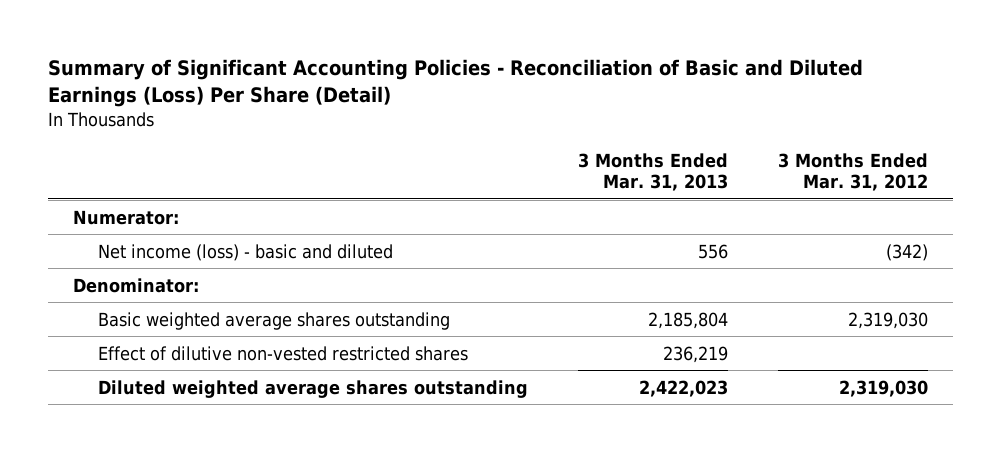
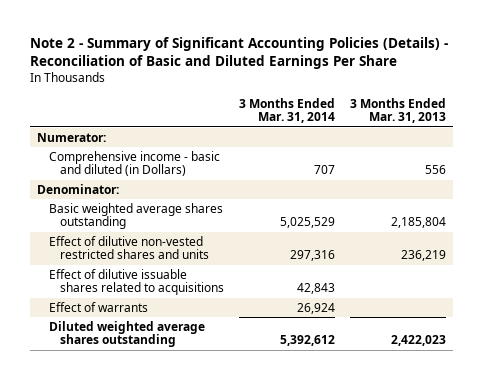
[47,59,863,108] Summary of Significant Accounting Policies - Reconciliation of Basic and Diluted Earnings (Loss) Per Share (Detail) -> [29,37,448,70] Note 2 - Summary of Significant Accounting Policies (Details) - Reconciliation of Basic and Diluted Earnings Per Share
[778,153,929,191] 3 Months Ended Mar. 31, 2012 -> none
none -> [238,97,335,124] 3 Months Ended Mar. 31, 2014
[98,243,394,261] Net income (loss) - basic and diluted -> [48,150,220,177] Comprehensive income - basic and diluted (in Dollars)
[98,345,469,361] Effect of dilutive non-vested restricted shares -> [48,235,209,260] Effect of dilutive non-vested restricted shares and units
none -> [48,268,224,296] Effect of dilutive issuable shares related to acquisitions
none -> [48,301,148,312] Effect of warrants

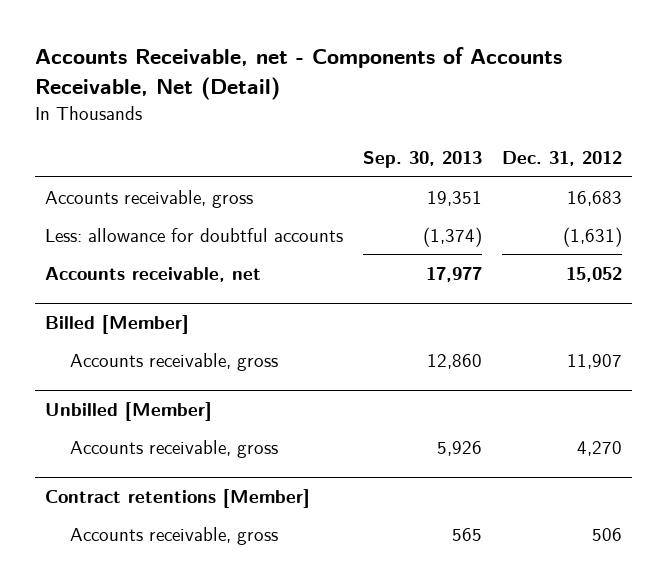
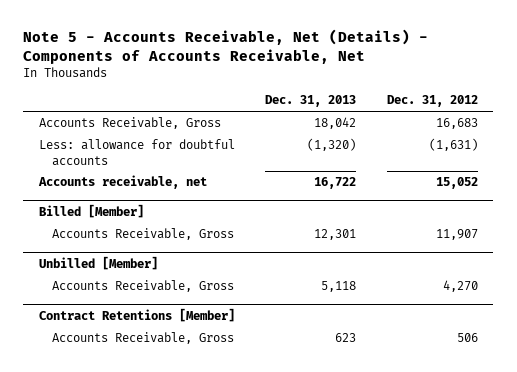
[34,47,562,101] Accounts Receivable, net - Components of Accounts Receivable, Net (Detail) -> [23,28,429,64] Note 5 - Accounts Receivable, Net (Details) - Components of Accounts Receivable, Net
[362,151,482,169] Sep. 30, 2013 -> none
none -> [265,95,357,108] Dec. 31, 2013
[44,189,253,208] Accounts receivable, gross -> [38,117,221,130] Accounts Receivable, Gross
[69,352,278,371] Accounts receivable, gross -> [52,228,235,241] Accounts Receivable, Gross
[69,439,278,458] Accounts receivable, gross -> [52,280,235,293] Accounts Receivable, Gross
[44,489,310,509] Contract retentions [Member] -> [38,307,235,322] Contract Retentions [Member]
[69,526,278,545] Accounts receivable, gross -> [52,332,235,345] Accounts Receivable, Gross

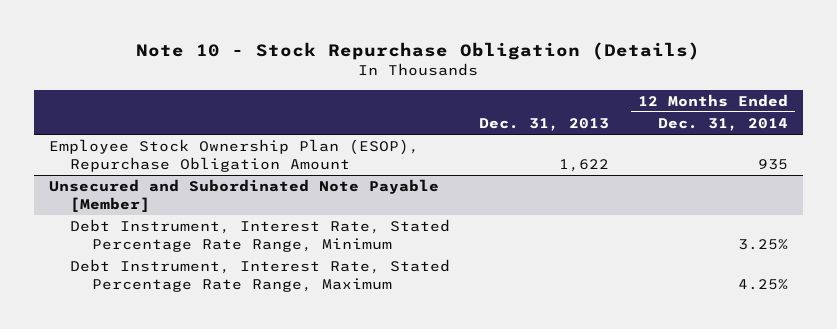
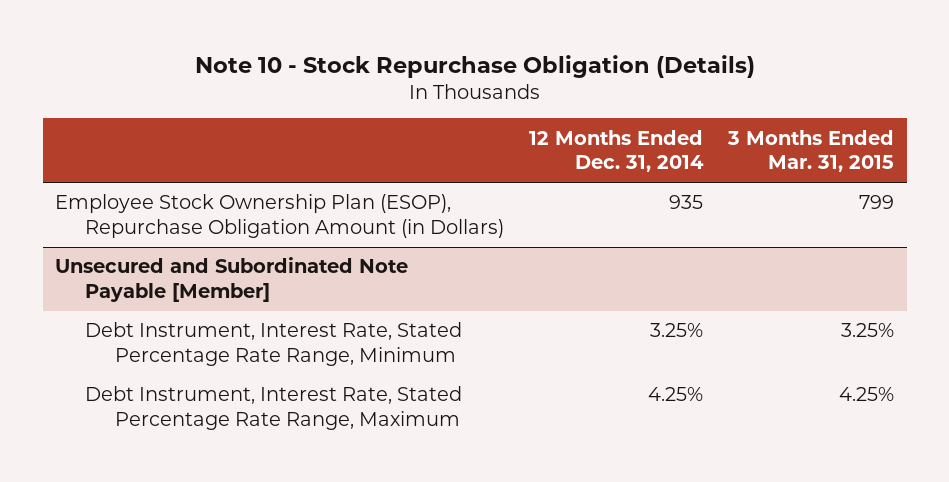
[479,118,610,132] Dec. 31, 2013 -> none
none -> [727,129,895,173] 3 Months Ended Mar. 31, 2015
[48,139,419,172] Employee Stock Ownership Plan (ESOP), Repurchase Obligation Amount -> [55,194,504,239] Employee Stock Ownership Plan (ESOP), Repurchase Obligation Amount (in Dollars)

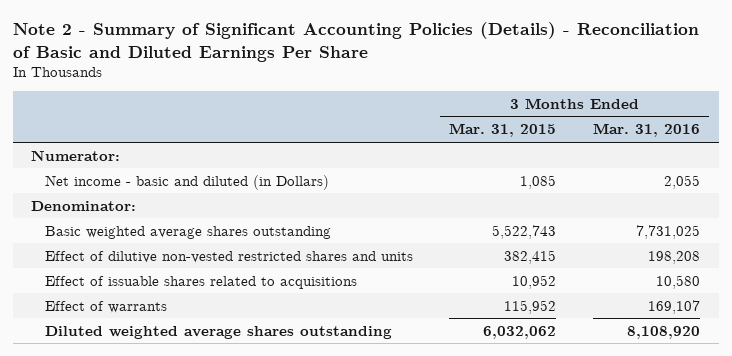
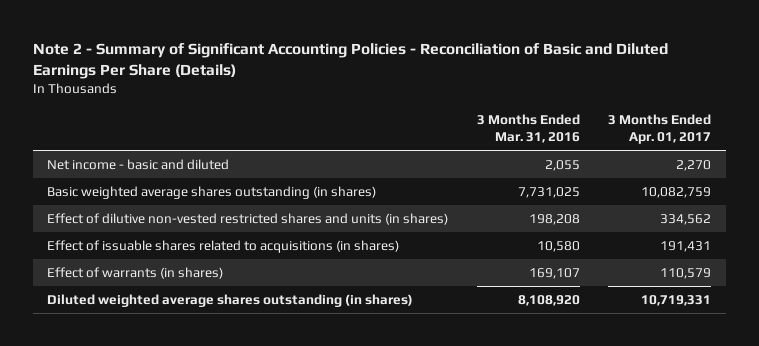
[12,22,699,62] Note 2 - Summary of Significant Accounting Policies (Details) - Reconciliation of Basic and Diluted Earnings Per Share -> [33,43,669,79] Note 2 - Summary of Significant Accounting Policies - Reconciliation of Basic and Diluted Earnings Per Share (Details)
[449,123,557,138] Mar. 31, 2015 -> none
none -> [608,114,712,145] 3 Months Ended Apr. 01, 2017
[31,149,121,161] Numerator: -> none
[31,200,137,211] Denominator: -> none
[44,174,329,190] Net income - basic and diluted (in Dollars) -> [47,158,230,170] Net income - basic and diluted
[44,225,331,239] Basic weighted average shares outstanding -> [47,185,377,199] Basic weighted average shares outstanding (in shares)
[44,250,413,263] Effect of dilutive non-vested restricted shares and units -> [47,212,449,225] Effect of dilutive non-vested restricted shares and units (in shares)
[44,275,357,289] Effect of issuable shares related to acquisitions -> [47,239,400,253] Effect of issuable shares related to acquisitions (in shares)
[44,300,167,313] Effect of warrants -> [47,266,224,279] Effect of warrants (in shares)
[44,325,392,339] Diluted weighted average shares outstanding -> [47,293,414,307] Diluted weighted average shares outstanding (in shares)

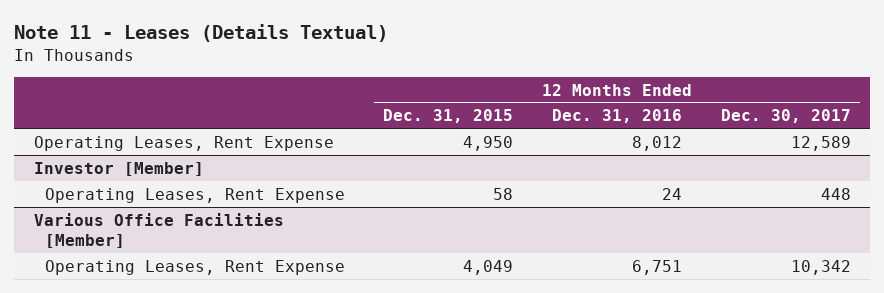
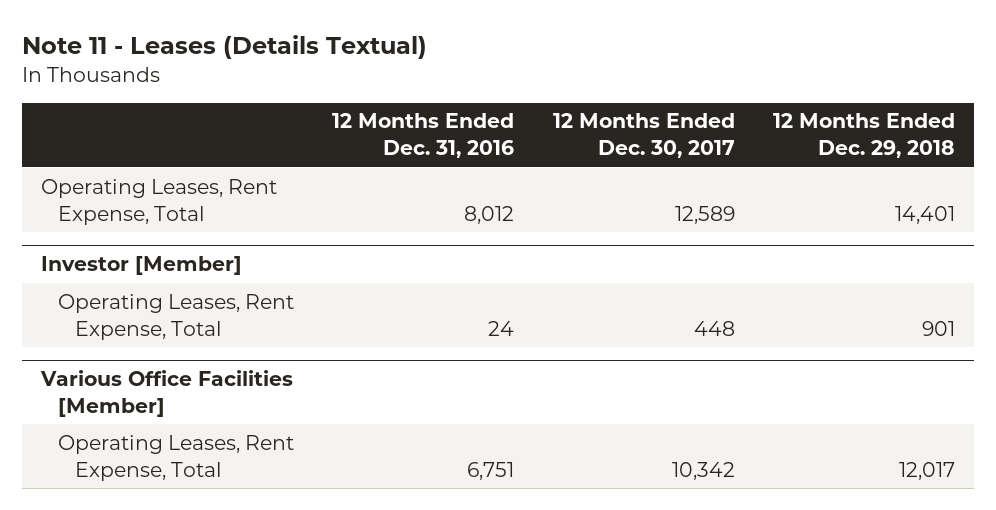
[383,109,514,124] Dec. 31, 2015 -> none
none -> [773,113,956,159] 12 Months Ended Dec. 29, 2018
[33,135,334,151] Operating Leases, Rent Expense -> [40,178,277,225] Operating Leases, Rent Expense, Total
[44,187,345,203] Operating Leases, Rent Expense -> [58,293,295,340] Operating Leases, Rent Expense, Total
[44,259,345,275] Operating Leases, Rent Expense -> [58,434,295,481] Operating Leases, Rent Expense, Total

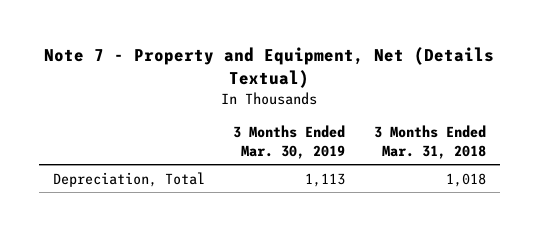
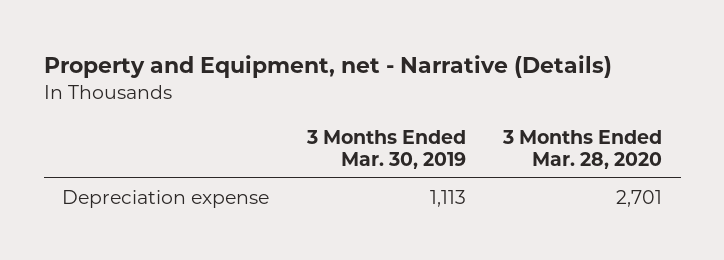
[44,47,495,89] Note 7 - Property and Equipment, Net (Details Textual) -> [43,55,612,79] Property and Equipment, net - Narrative (Details)
[373,125,486,159] 3 Months Ended Mar. 31, 2018 -> none
none -> [501,129,662,170] 3 Months Ended Mar. 28, 2020
[52,171,205,187] Depreciation, Total -> [62,190,270,209] Depreciation expense

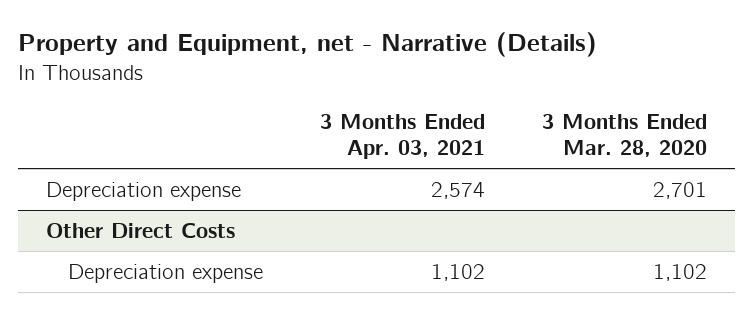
[305,129,466,170] 3 Months Ended Mar. 30, 2019 -> none
none -> [319,114,485,159] 3 Months Ended Apr. 03, 2021
none -> [46,223,236,239] Other Direct Costs
none -> [67,264,263,284] Depreciation expense

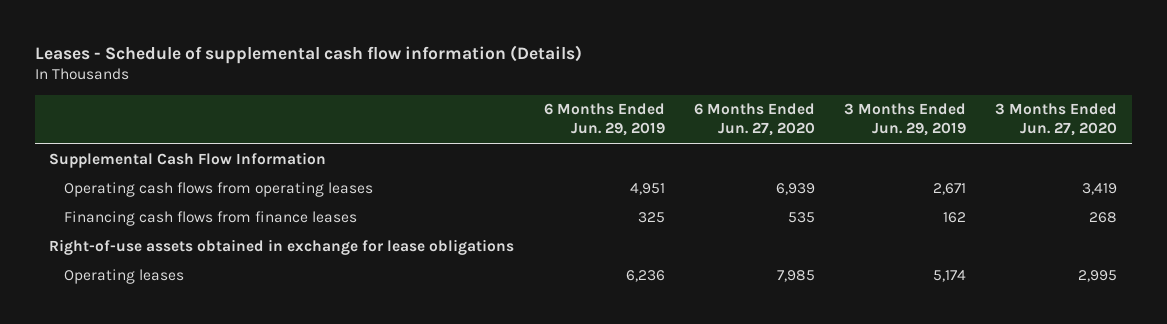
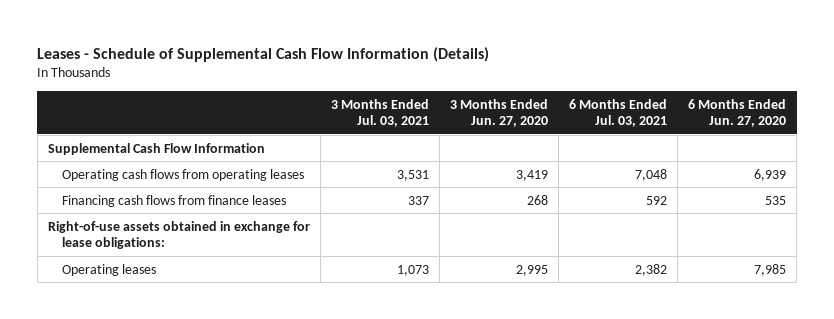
[34,44,582,64] Leases - Schedule of supplemental cash flow information (Details) -> [37,46,490,62] Leases - Schedule of Supplemental Cash Flow Information (Details)
[543,103,665,137] 6 Months Ended Jun. 29, 2019 -> none
[844,103,967,137] 3 Months Ended Jun. 29, 2019 -> none
none -> [330,98,429,128] 3 Months Ended Jul. 03, 2021
none -> [569,98,668,128] 6 Months Ended Jul. 03, 2021
[49,238,515,255] Right-of-use assets obtained in exchange for lease obligations -> [47,220,310,250] Right-of-use assets obtained in exchange for lease obligations:

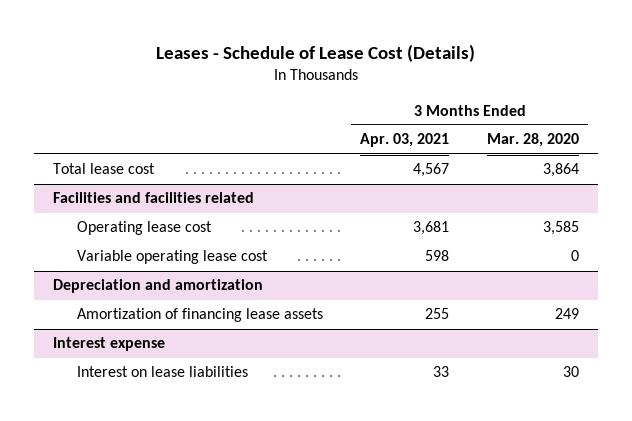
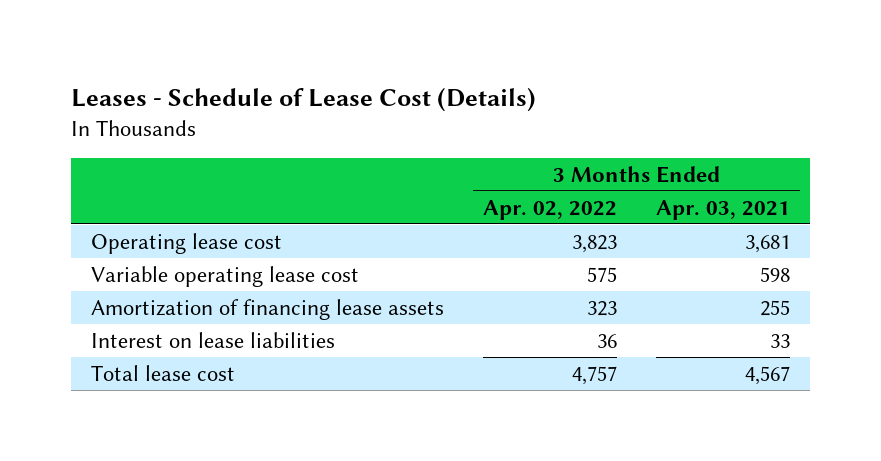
[486,133,579,148] Mar. 28, 2020 -> none
none -> [483,199,618,220] Apr. 02, 2022
[53,192,255,204] Facilities and facilities related -> none
[53,279,264,294] Depreciation and amortization -> none
[53,337,166,352] Interest expense -> none
[53,163,156,175] Total lease cost -> [90,364,235,381] Total lease cost

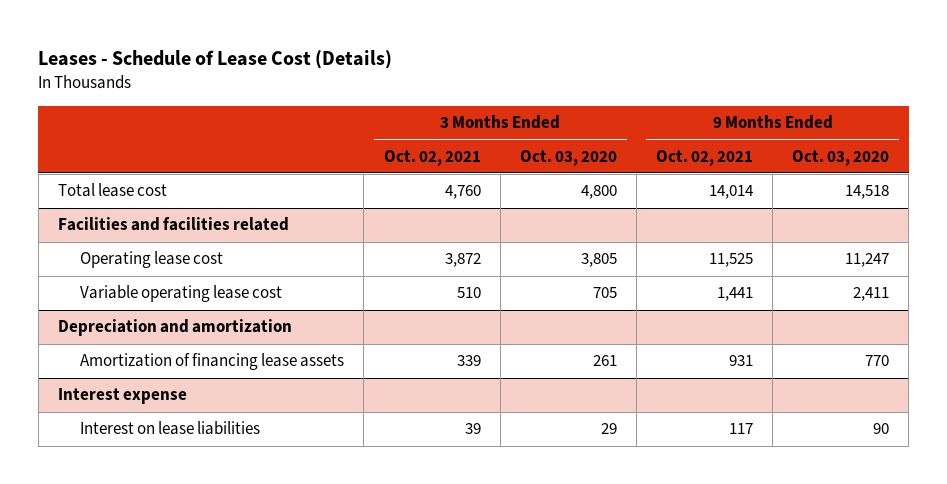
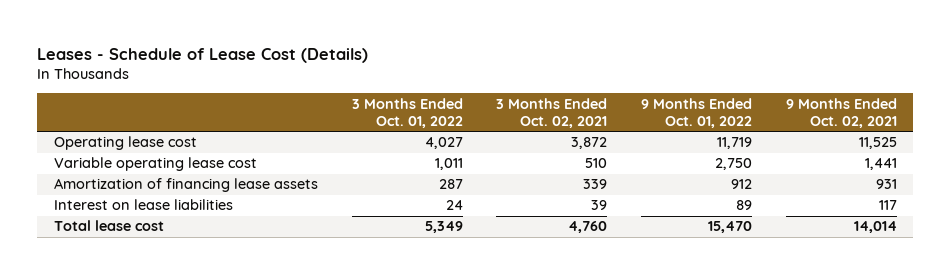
[519,149,617,166] Oct. 03, 2020 -> none
[792,149,890,166] Oct. 03, 2020 -> none
none -> [351,97,463,128] 3 Months Ended Oct. 01, 2022
none -> [641,97,753,128] 9 Months Ended Oct. 01, 2022
[58,217,290,232] Facilities and facilities related -> none
[58,319,293,337] Depreciation and amortization -> none
[58,388,188,405] Interest expense -> none
[58,183,168,198] Total lease cost -> [54,220,165,232] Total lease cost

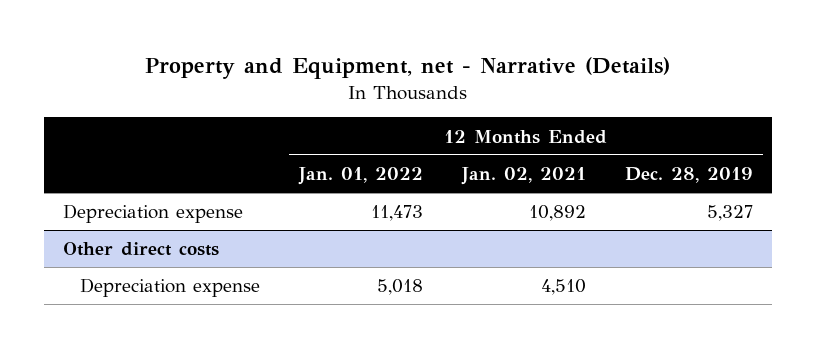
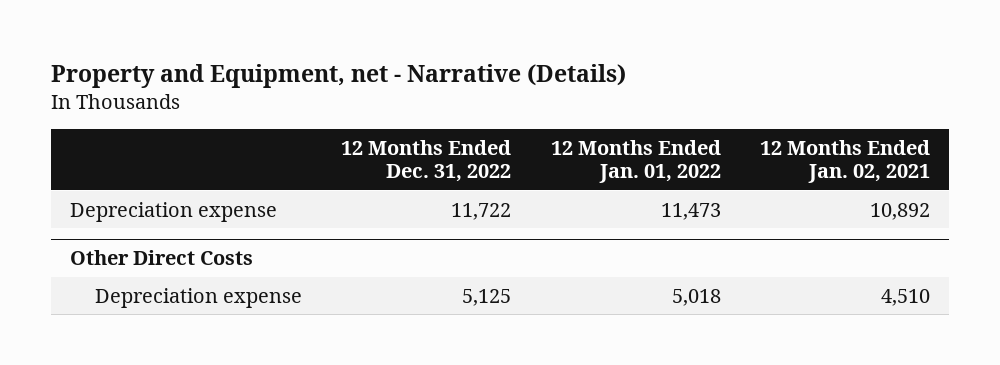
[624,167,753,184] Dec. 28, 2019 -> none
none -> [341,140,512,183] 12 Months Ended Dec. 31, 2022
[63,242,220,257] Other direct costs -> [70,250,254,266] Other Direct Costs

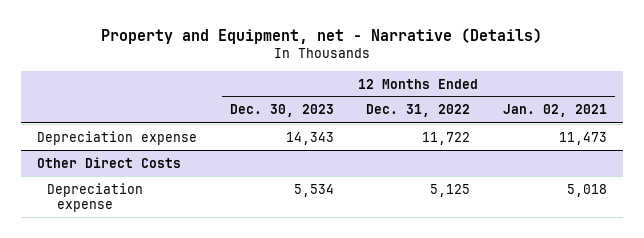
[550,140,721,184] 12 Months Ended Jan. 01, 2022 -> none
none -> [229,104,334,118] Dec. 30, 2023
[869,202,930,220] 10,892 -> [558,131,607,145] 11,473
[880,288,930,306] 4,510 -> [566,183,607,197] 5,018

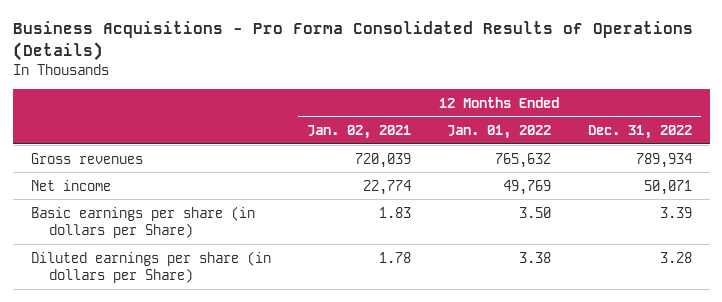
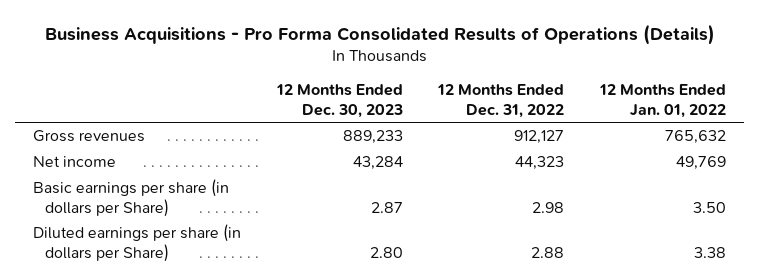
[307,125,412,140] Jan. 02, 2021 -> none
none -> [275,84,403,118] 12 Months Ended Dec. 30, 2023
[635,152,692,168] 789,934 -> [514,130,565,145] 912,127
[643,179,692,195] 50,071 -> [515,156,565,171] 44,323
[659,206,692,218] 3.39 -> [532,201,565,213] 2.98
[659,251,692,263] 3.28 -> [531,246,565,258] 2.88

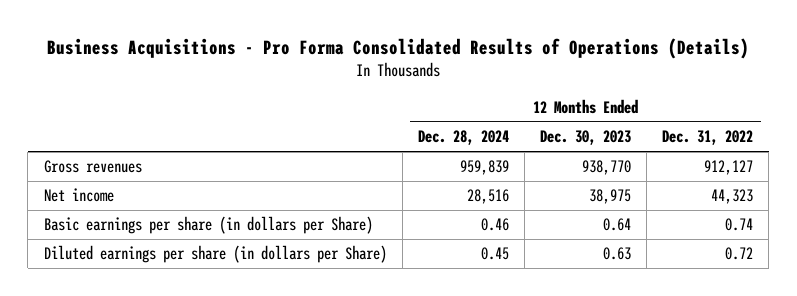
[599,84,727,118] 12 Months Ended Jan. 01, 2022 -> none
none -> [417,130,509,146] Dec. 28, 2024
[342,130,403,145] 889,233 -> [582,160,632,176] 938,770
[352,156,403,171] 43,284 -> [589,189,632,205] 38,975
[370,201,403,213] 2.87 -> [603,218,632,232] 0.64
[532,201,565,213] 2.98 -> [725,218,754,232] 0.74
[369,246,403,258] 2.80 -> [603,247,632,261] 0.63
[531,246,565,258] 2.88 -> [725,247,754,261] 0.72

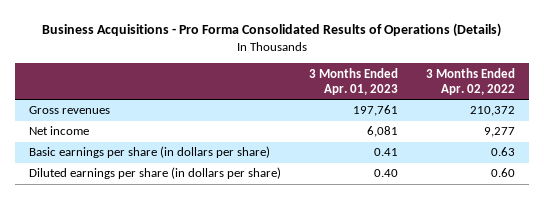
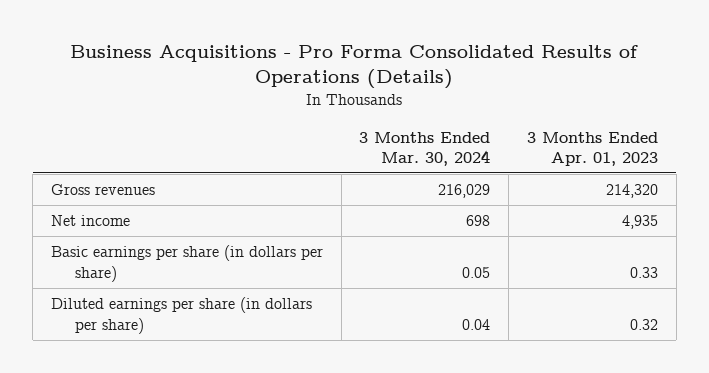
[425,67,515,95] 3 Months Ended Apr. 02, 2022 -> none
none -> [359,131,491,166] 3 Months Ended Mar. 30, 2024
[353,105,399,117] 197,761 -> [605,184,658,199] 214,320
[367,126,399,138] 6,081 -> [621,215,658,230] 4,935
[374,148,399,157] 0.41 -> [629,266,658,278] 0.33
[374,169,399,178] 0.40 -> [629,318,658,330] 0.32

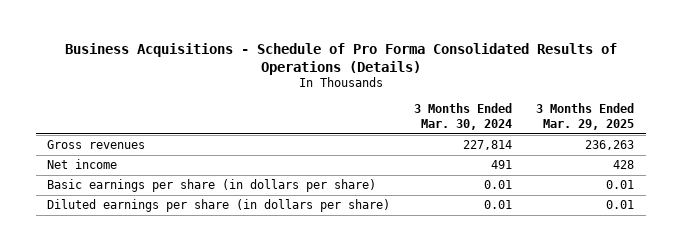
[70,44,639,90] Business Acquisitions - Pro Forma Consolidated Results of Operations (Details) -> [64,42,617,75] Business Acquisitions - Schedule of Pro Forma Consolidated Results of Operations (Details)
[526,131,658,166] 3 Months Ended Apr. 01, 2023 -> none
none -> [535,103,634,131] 3 Months Ended Mar. 29, 2025
[438,184,491,199] 216,029 -> [463,140,513,151] 227,814
[466,215,491,227] 698 -> [491,160,513,170] 491
[462,266,491,278] 0.05 -> [484,180,513,190] 0.01
[462,318,491,330] 0.04 -> [484,200,513,210] 0.01

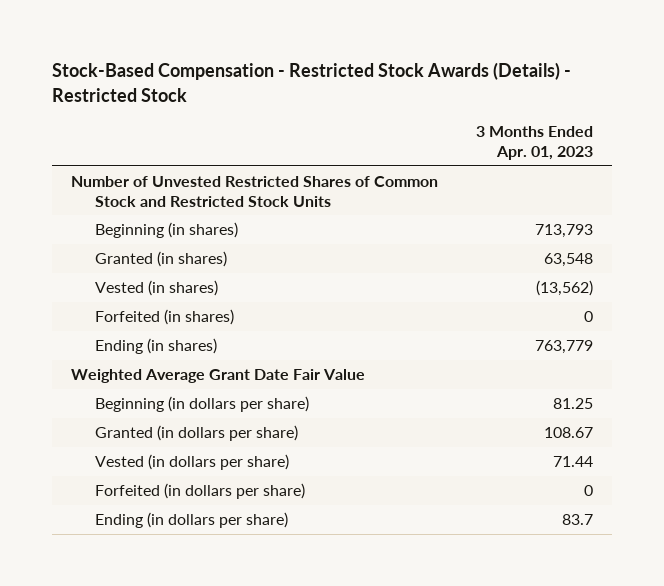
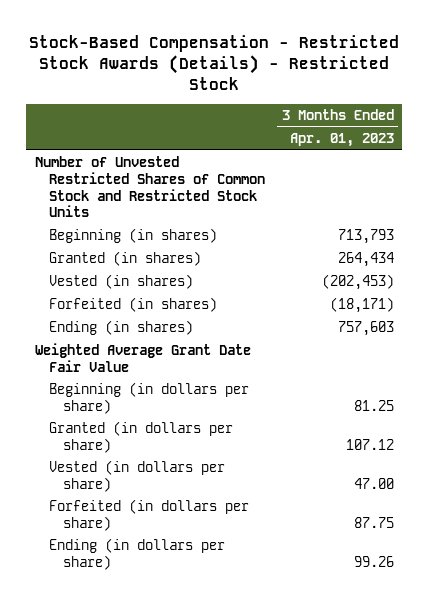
[544,253,594,268] 63,548 -> [337,252,394,268] 264,434
[536,280,594,297] (13,562) -> [321,274,394,291] (202,453)
[584,311,594,323] 0 -> [329,297,394,314] (18,171)
[535,340,594,355] 763,779 -> [337,321,394,337] 757,603
[544,427,594,439] 108.67 -> [345,438,394,450] 107.12
[553,456,594,468] 71.44 -> [353,477,394,489] 47.00
[584,485,594,497] 0 -> [353,516,394,528] 87.75
[562,514,594,526] 83.7 -> [353,555,394,567] 99.26

